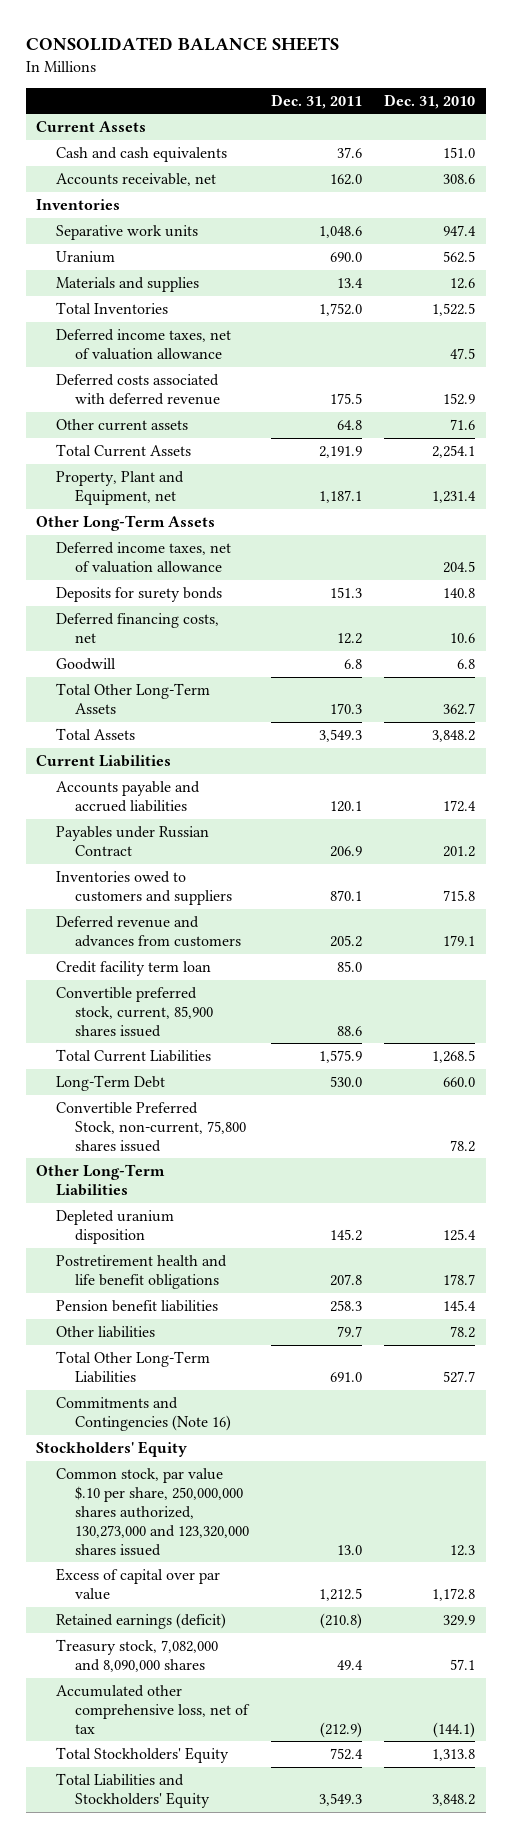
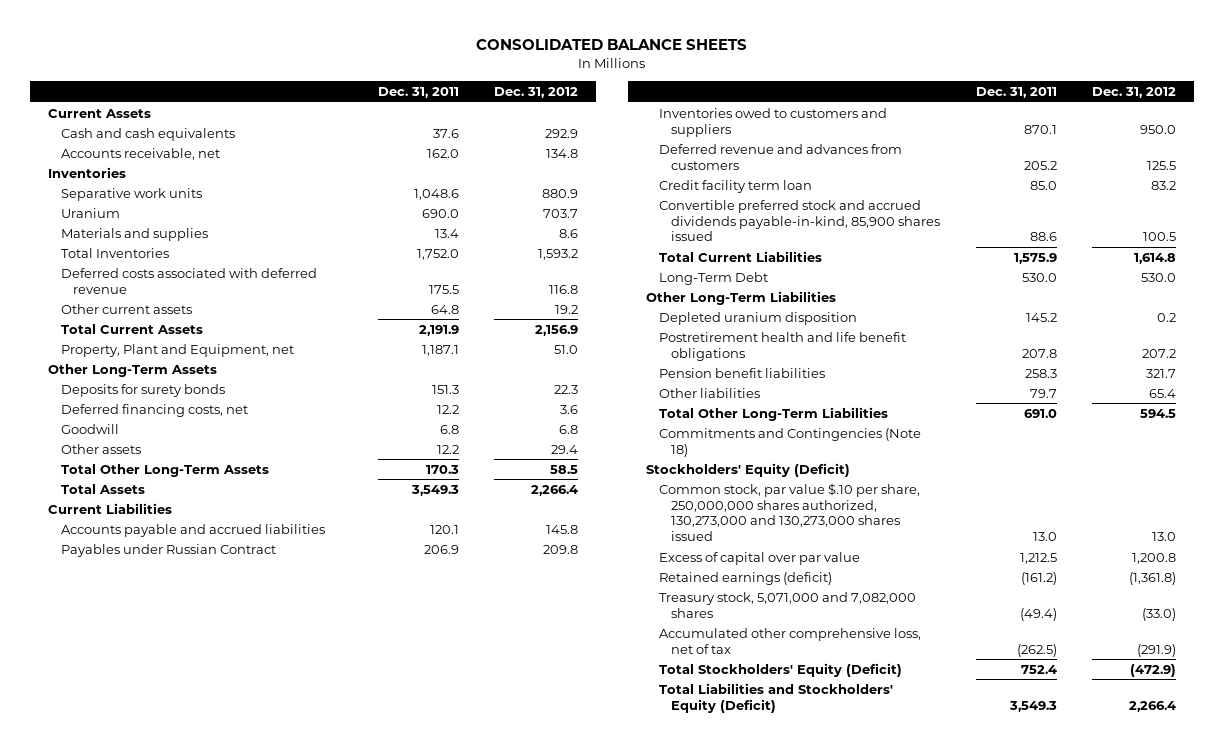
[383,93,475,109] Dec. 31, 2010 -> none
none -> [493,86,578,98] Dec. 31, 2012
[55,329,231,360] Deferred income taxes, net of valuation allowance -> none
[55,542,231,573] Deferred income taxes, net of valuation allowance -> none
none -> [60,443,141,454] Other assets
[55,987,214,1037] Convertible preferred stock, current, 85,900 shares issued -> [658,199,941,242] Convertible preferred stock and accrued dividends payable-in-kind, 85,900 shares issued
[55,1102,247,1152] Convertible Preferred Stock, non-current, 75,800 shares issued -> none
[55,1397,232,1431] Commitments and Contingencies (Note 16) -> [658,427,921,457] Commitments and Contingencies (Note 18)
[36,1441,188,1458] Stockholders' Equity -> [646,462,851,477] Stockholders' Equity (Deficit)
[55,1468,250,1556] Common stock, par value $.10 per share, 250,000,000 shares authorized, 130,273,000 and 123,320,000 shares issued -> [658,482,920,542] Common stock, par value $.10 per share, 250,000,000 shares authorized, 130,273,000 and 130,273,000 shares issued
[319,1613,362,1630] (210.8) -> [1020,571,1057,585] (161.2)
[55,1639,218,1672] Treasury stock, 7,082,000 and 8,090,000 shares -> [658,591,916,618] Treasury stock, 5,071,000 and 7,082,000 shares
[336,1659,363,1670] 49.4 -> [1019,607,1057,621] (49.4)
[319,1721,362,1738] (212.9) -> [1016,643,1057,657] (262.5)
[55,1747,229,1764] Total Stockholders' Equity -> [658,662,902,677] Total Stockholders' Equity (Deficit)
[55,1773,211,1808] Total Liabilities and Stockholders' Equity -> [658,682,893,713] Total Liabilities and Stockholders' Equity (Deficit)

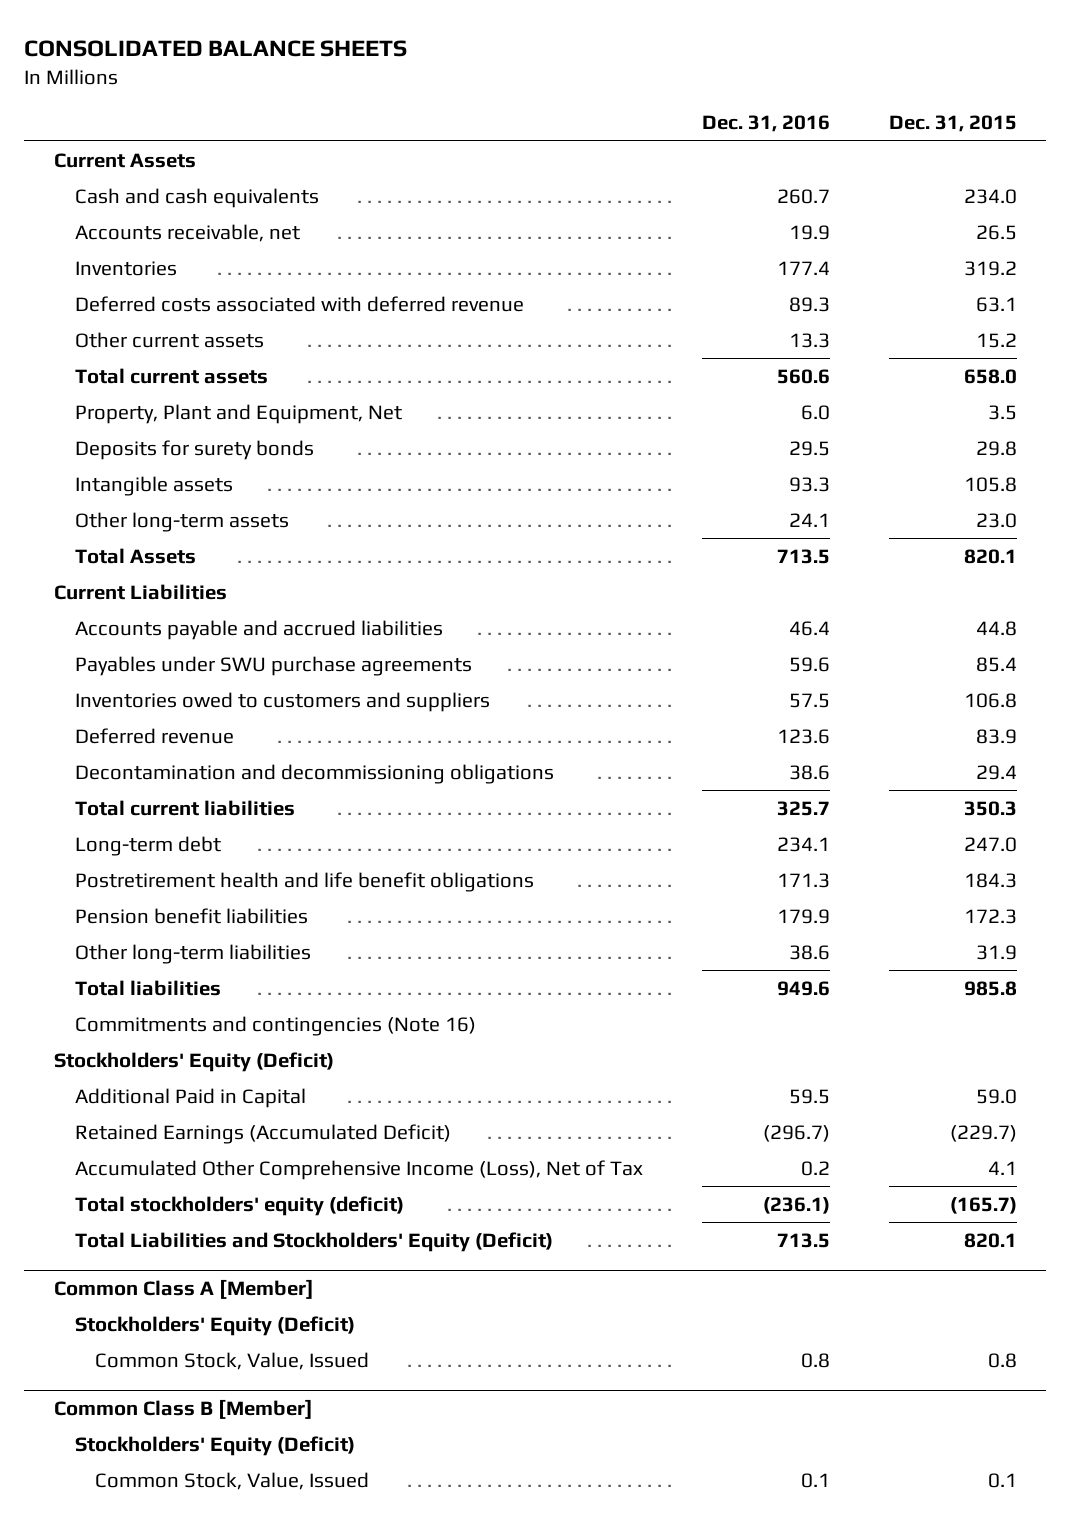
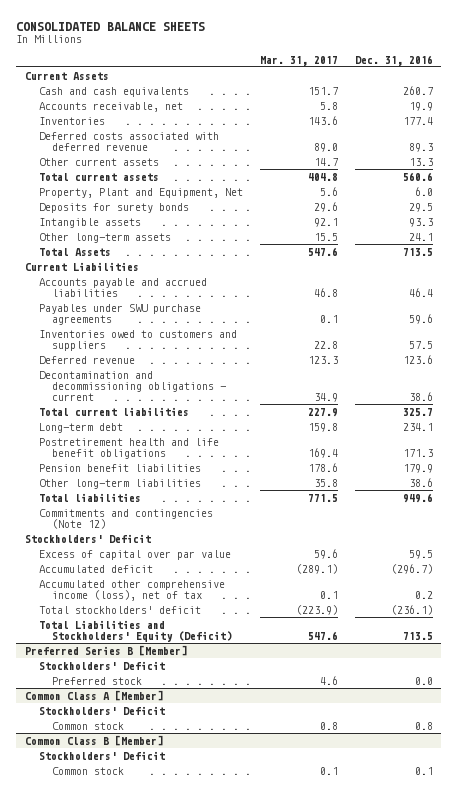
[888,115,1017,133] Dec. 31, 2015 -> none
none -> [259,55,338,66] Mar. 31, 2017
[74,763,554,784] Decontamination and decommissioning obligations -> [38,370,227,401] Decontamination and decommissioning obligations - current
[74,1015,476,1036] Commitments and contingencies (Note 16) -> [38,508,213,529] Commitments and contingencies (Note 12)
[53,1051,334,1072] Stockholders' Equity (Deficit) -> [24,533,151,543] Stockholders' Deficit
[74,1087,306,1108] Additional Paid in Capital -> [38,549,231,560] Excess of capital over par value
[74,1123,451,1144] Retained Earnings (Accumulated Deficit) -> [38,564,153,573] Accumulated deficit
[74,1159,643,1180] Accumulated Other Comprehensive Income (Loss), Net of Tax -> [38,579,225,601] Accumulated other comprehensive income (loss), net of tax
[74,1195,404,1216] Total stockholders' equity (deficit) -> [38,605,201,614] Total stockholders' deficit
none -> [24,644,187,656] Preferred Series B [Member]
none -> [38,660,165,670] Stockholders' Deficit
none -> [52,676,143,685] Preferred stock
[74,1315,355,1336] Stockholders' Equity (Deficit) -> [38,705,165,715] Stockholders' Deficit
[95,1351,370,1370] Common Stock, Value, Issued -> [52,721,125,730] Common stock
[74,1435,355,1456] Stockholders' Equity (Deficit) -> [38,750,165,760] Stockholders' Deficit
[95,1471,370,1490] Common Stock, Value, Issued -> [52,766,125,775] Common stock

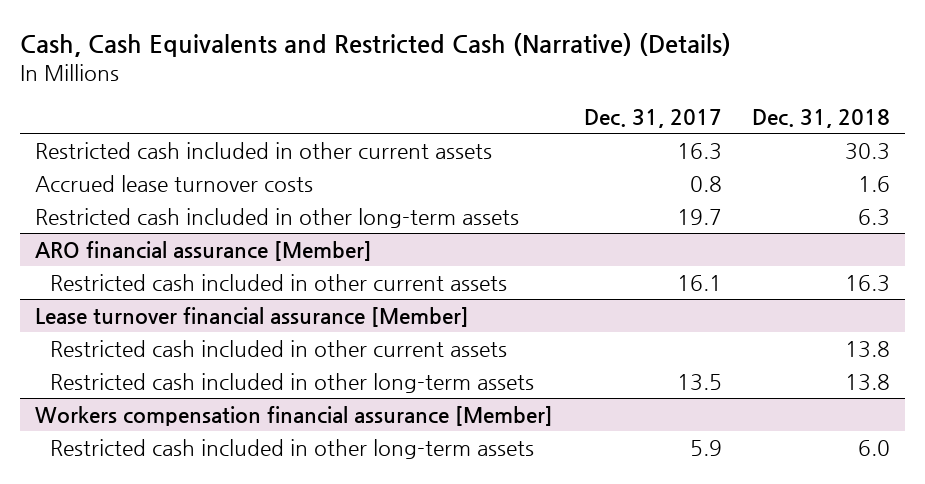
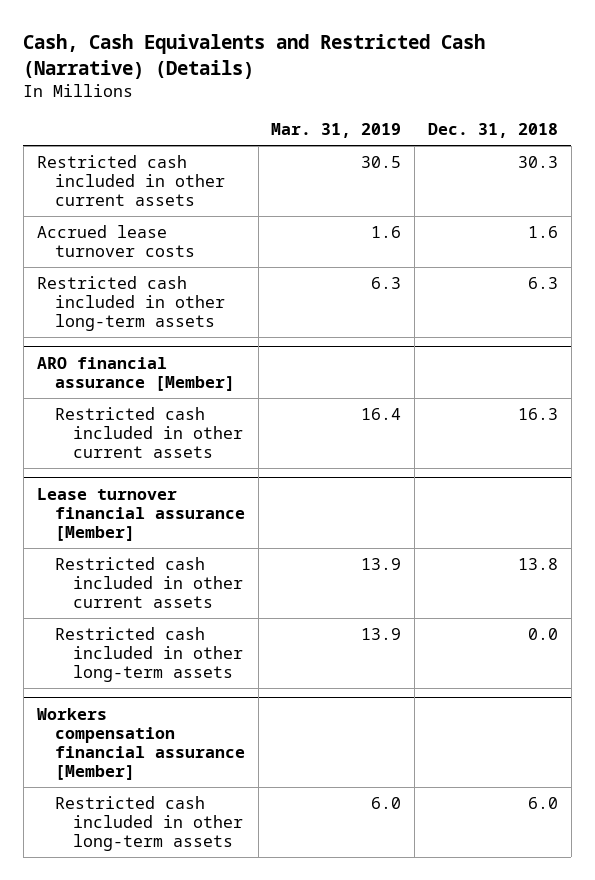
[583,109,722,129] Dec. 31, 2017 -> none
none -> [271,123,402,139] Mar. 31, 2019
[845,373,891,391] 13.8 -> [527,627,558,640] 0.0

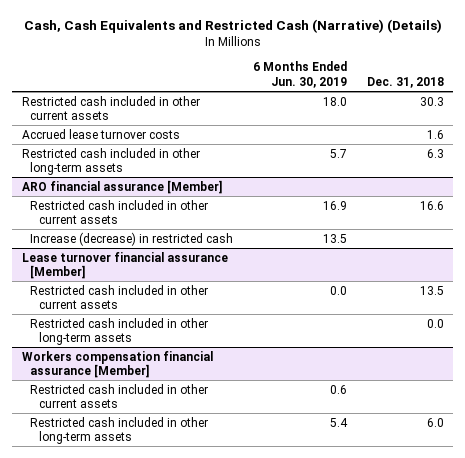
[271,123,402,139] Mar. 31, 2019 -> none
none -> [253,61,348,88] 6 Months Ended Jun. 30, 2019
[517,407,558,420] 16.3 -> [419,200,444,210] 16.6
none -> [30,231,234,246] Increase (decrease) in restricted cash
[517,557,558,570] 13.8 -> [419,285,444,295] 13.5
none -> [30,383,209,408] Restricted cash included in other current assets

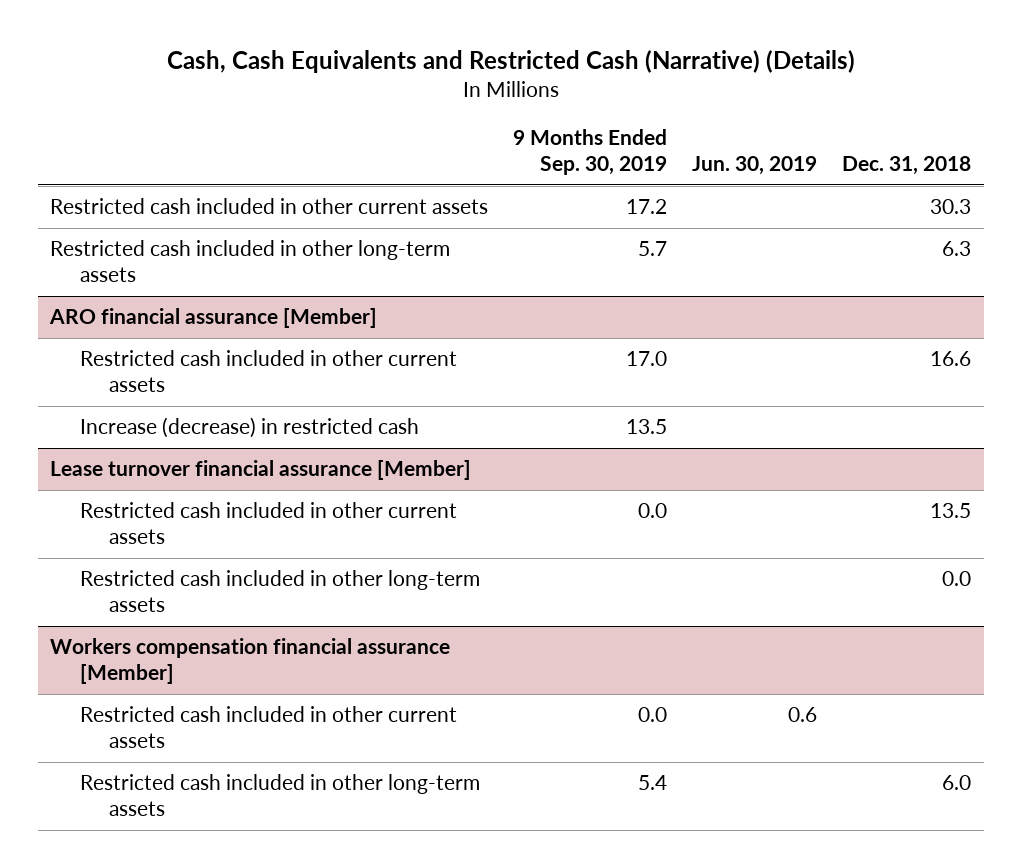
[253,61,348,88] 6 Months Ended Jun. 30, 2019 -> none
none -> [513,129,668,176] 9 Months Ended Sep. 30, 2019
none -> [692,156,818,176] Jun. 30, 2019
[21,128,180,139] Accrued lease turnover costs -> none

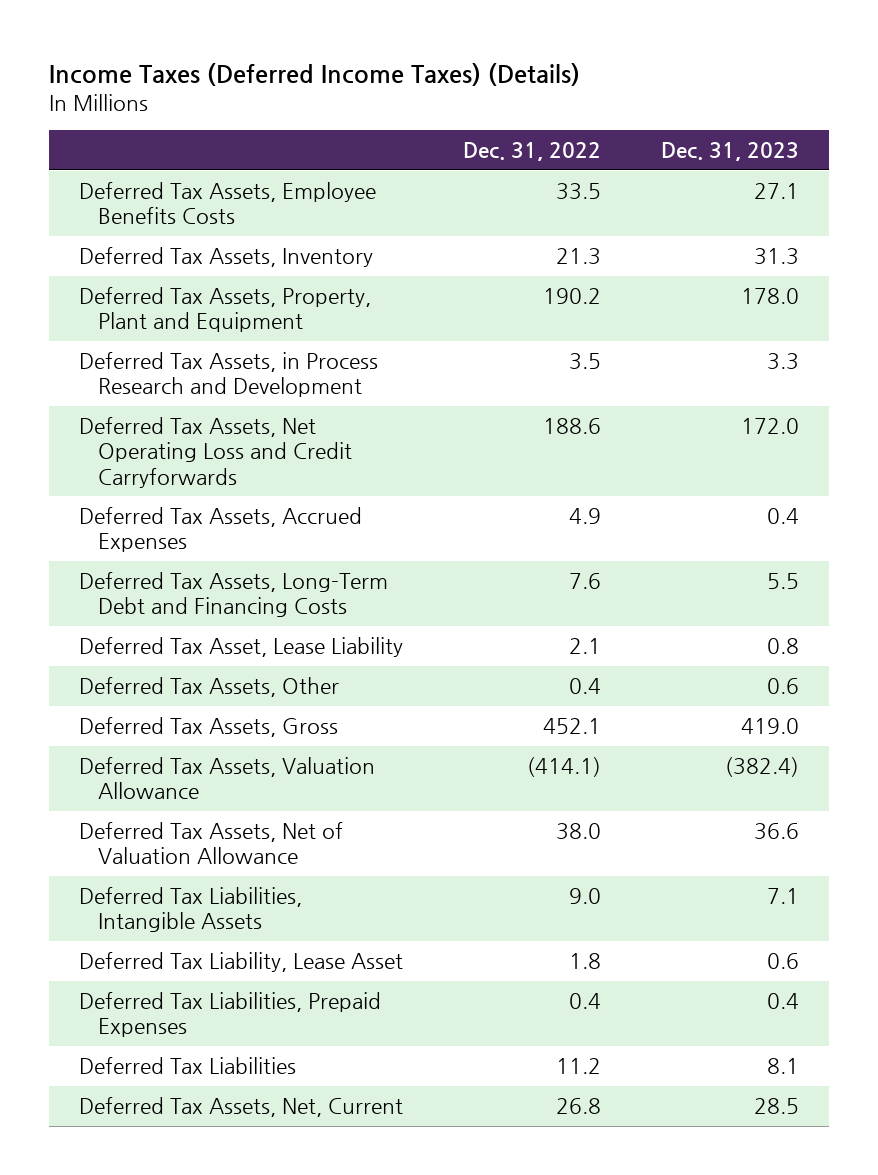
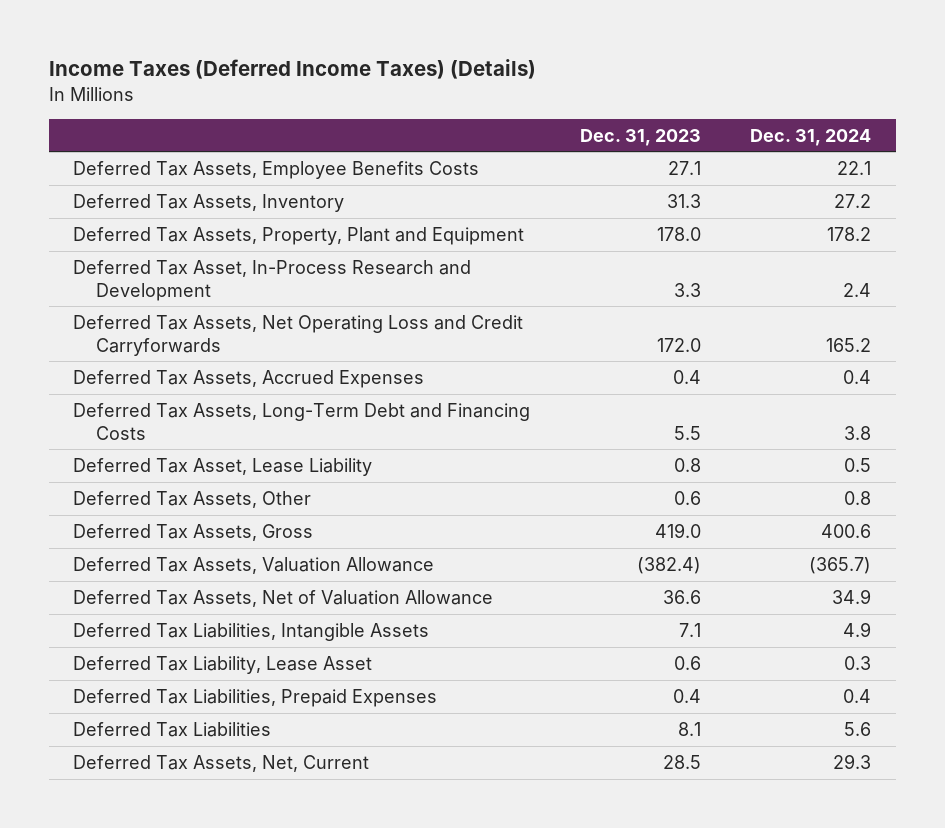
[463,142,602,162] Dec. 31, 2022 -> none
none -> [750,128,872,146] Dec. 31, 2024
[79,352,379,398] Deferred Tax Assets, in Process Research and Development -> [73,259,472,301] Deferred Tax Asset, In-Process Research and Development

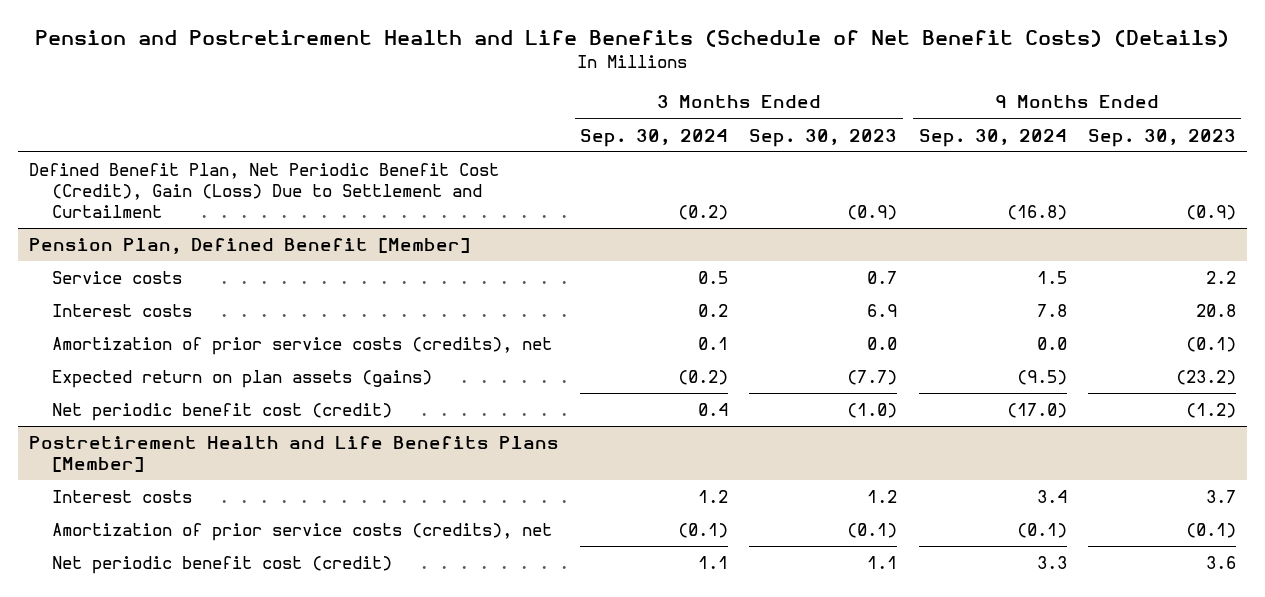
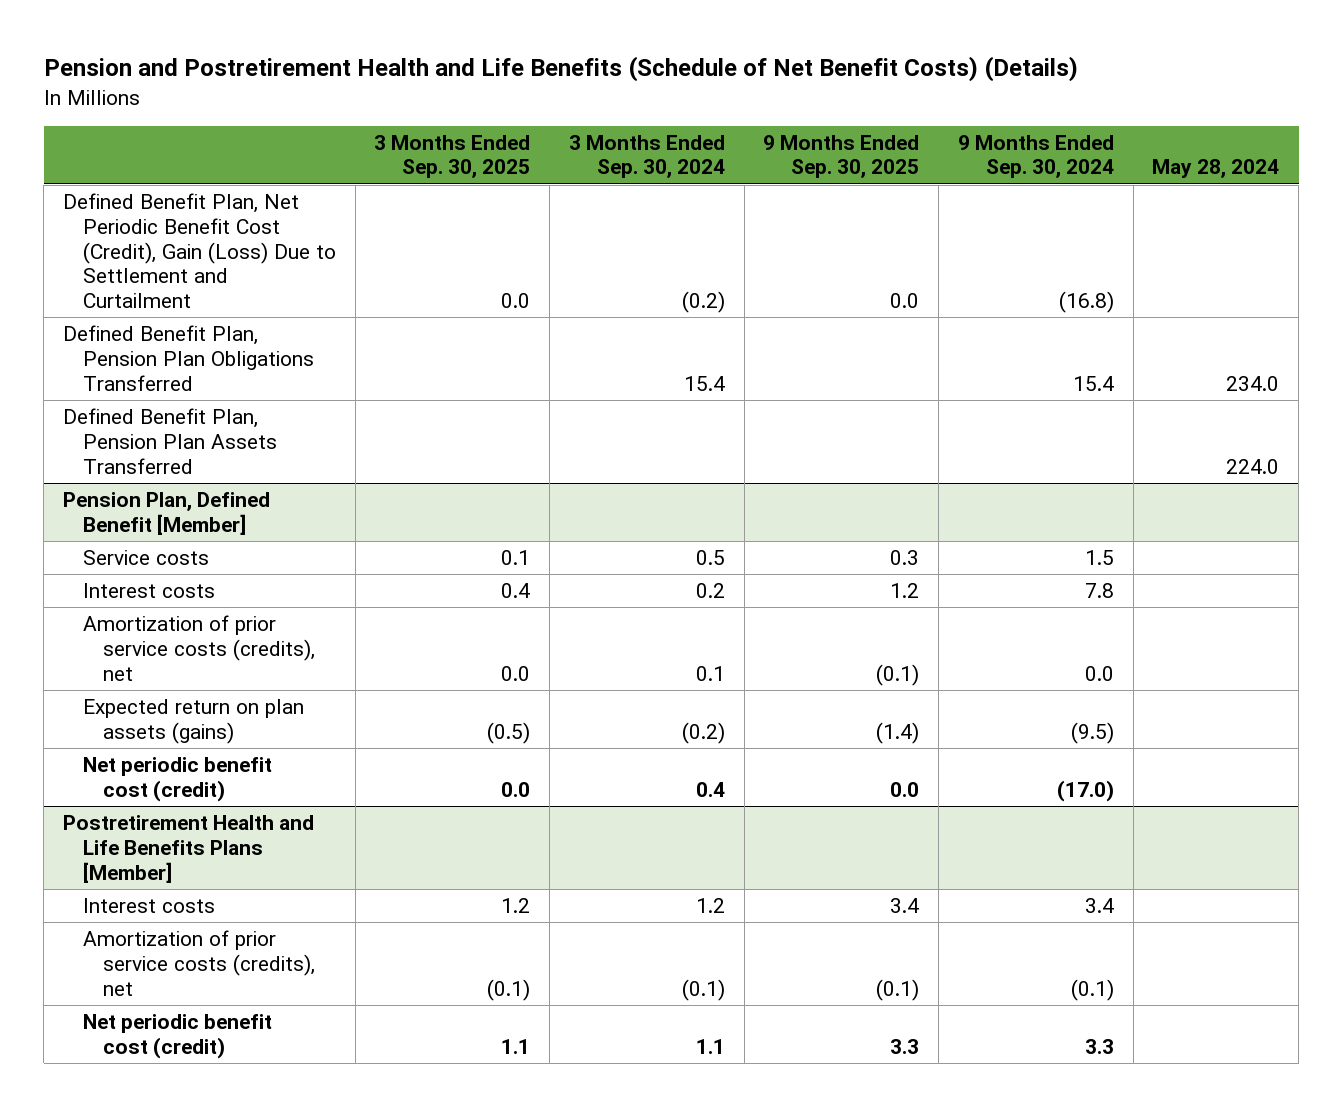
[749,128,898,147] Sep. 30, 2023 -> none
[1087,128,1236,147] Sep. 30, 2023 -> none
none -> [374,134,531,179] 3 Months Ended Sep. 30, 2025
none -> [763,134,920,179] 9 Months Ended Sep. 30, 2025
none -> [1152,159,1280,179] May 28, 2024
none -> [62,325,314,391] Defined Benefit Plan, Pension Plan Obligations Transferred
none -> [62,408,277,474] Defined Benefit Plan, Pension Plan Assets Transferred

